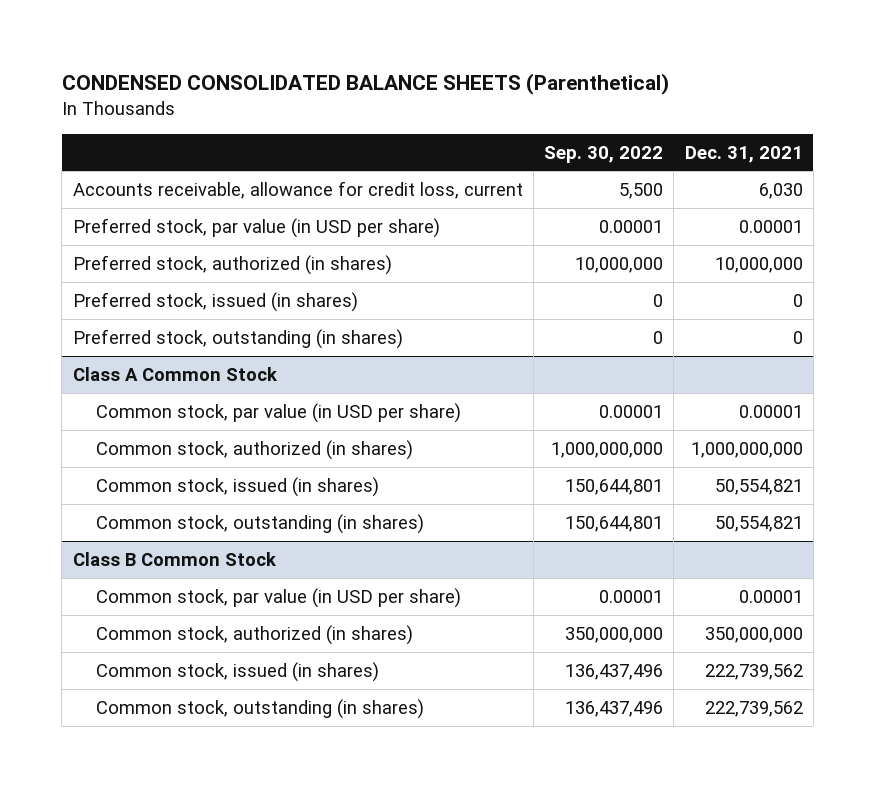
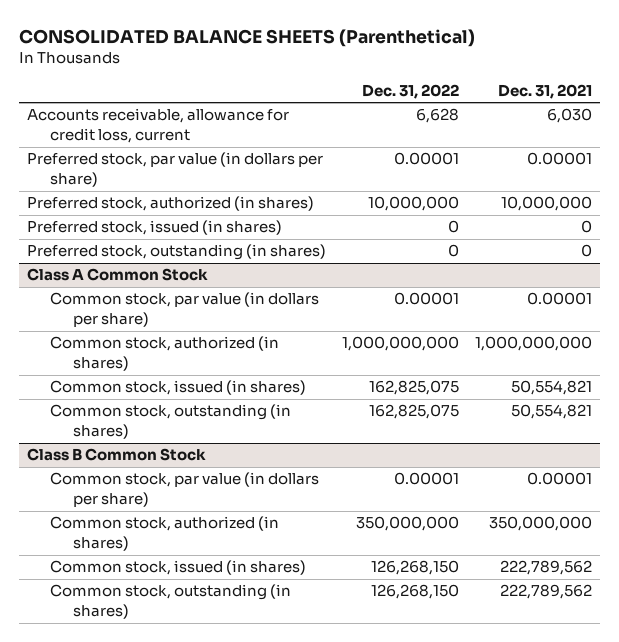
[61,73,669,96] CONDENSED CONSOLIDATED BALANCE SHEETS (Parenthetical) -> [19,28,476,47] CONSOLIDATED BALANCE SHEETS (Parenthetical)
[544,145,664,163] Sep. 30, 2022 -> none
none -> [362,84,460,100] Dec. 31, 2022
[72,217,440,238] Preferred stock, par value (in USD per share) -> [27,152,324,188] Preferred stock, par value (in dollars per share)
[95,402,461,423] Common stock, par value (in USD per share) -> [50,292,320,328] Common stock, par value (in dollars per share)
[95,587,461,608] Common stock, par value (in USD per share) -> [50,472,320,508] Common stock, par value (in dollars per share)
[704,663,803,680] 222,739,562 -> [500,560,593,576] 222,789,562
[704,700,803,717] 222,739,562 -> [500,584,593,600] 222,789,562

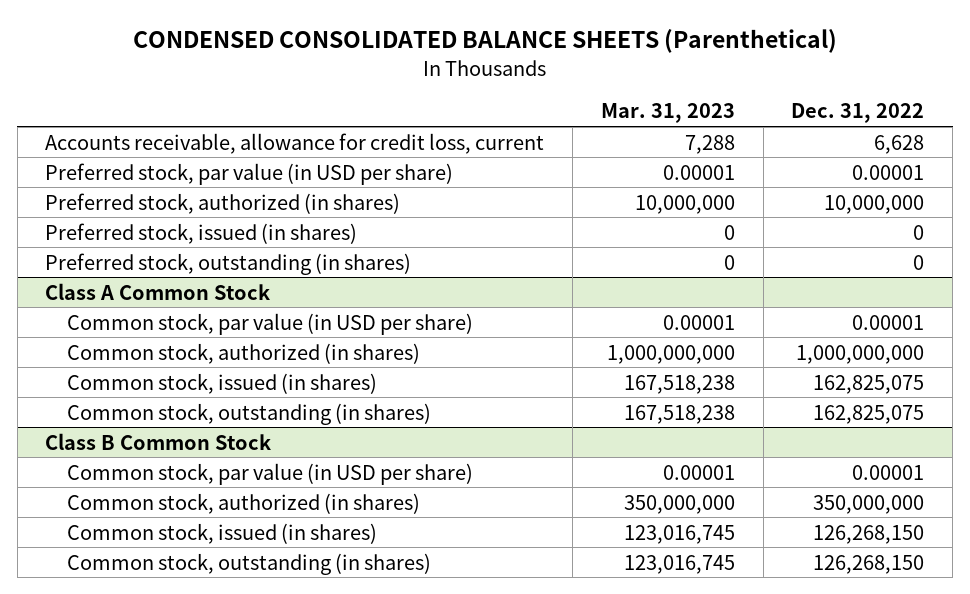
[19,28,476,47] CONSOLIDATED BALANCE SHEETS (Parenthetical) -> [132,29,837,54] CONDENSED CONSOLIDATED BALANCE SHEETS (Parenthetical)
[498,84,593,100] Dec. 31, 2021 -> none
none -> [600,103,735,124] Mar. 31, 2023
[27,152,324,188] Preferred stock, par value (in dollars per share) -> [45,162,454,185] Preferred stock, par value (in USD per share)
[50,292,320,328] Common stock, par value (in dollars per share) -> [67,312,474,335] Common stock, par value (in USD per share)
[50,472,320,508] Common stock, par value (in dollars per share) -> [67,462,474,485] Common stock, par value (in USD per share)

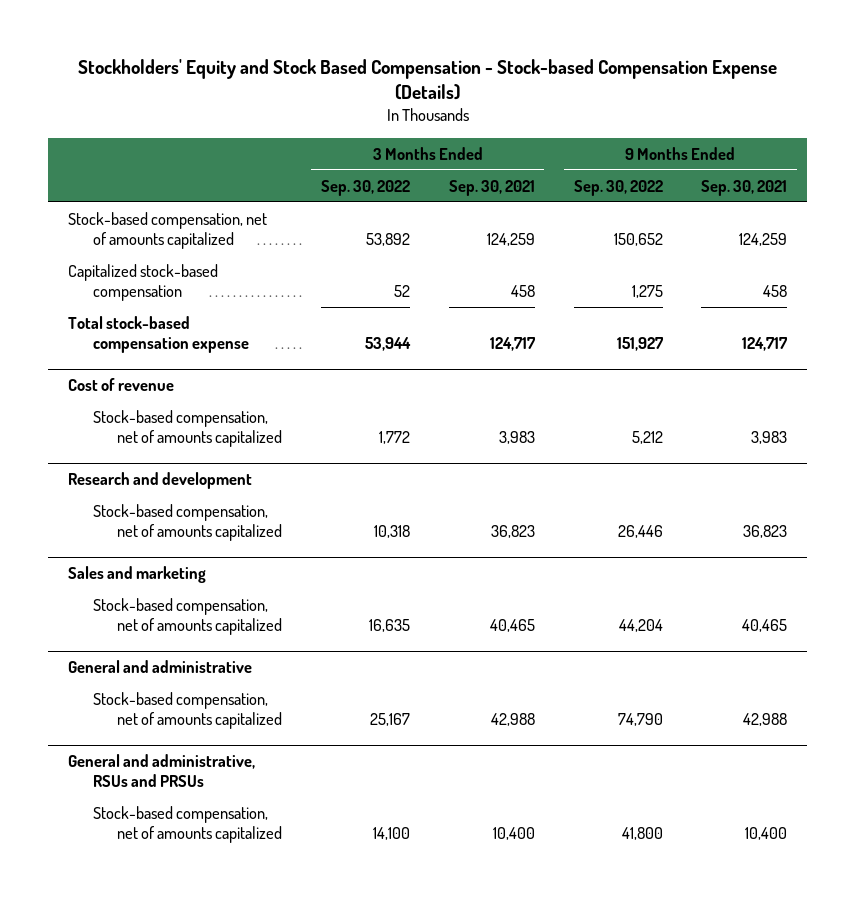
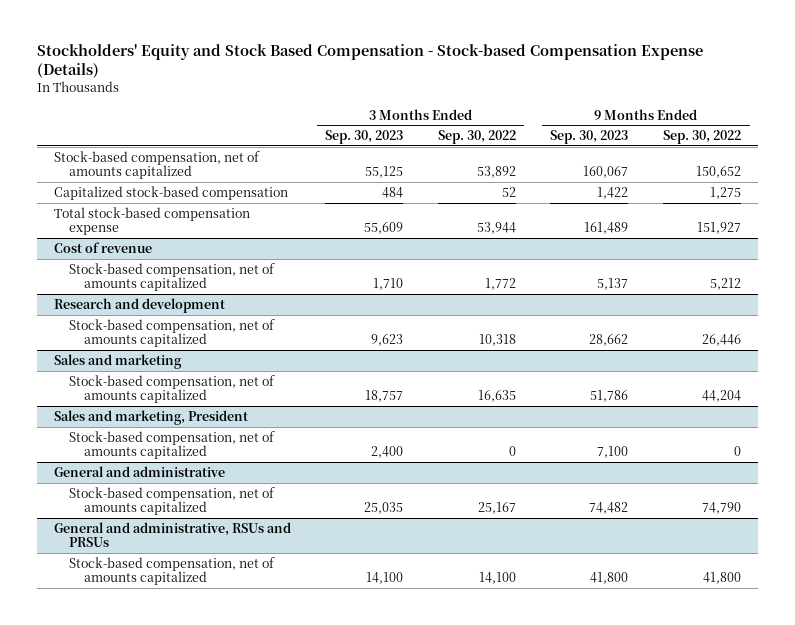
[448,179,535,196] Sep. 30, 2021 -> none
[701,179,788,196] Sep. 30, 2021 -> none
none -> [325,130,404,145] Sep. 30, 2023
none -> [550,130,629,145] Sep. 30, 2023
none -> [53,409,248,425] Sales and marketing, President
none -> [69,430,276,460] Stock-based compensation, net of amounts capitalized

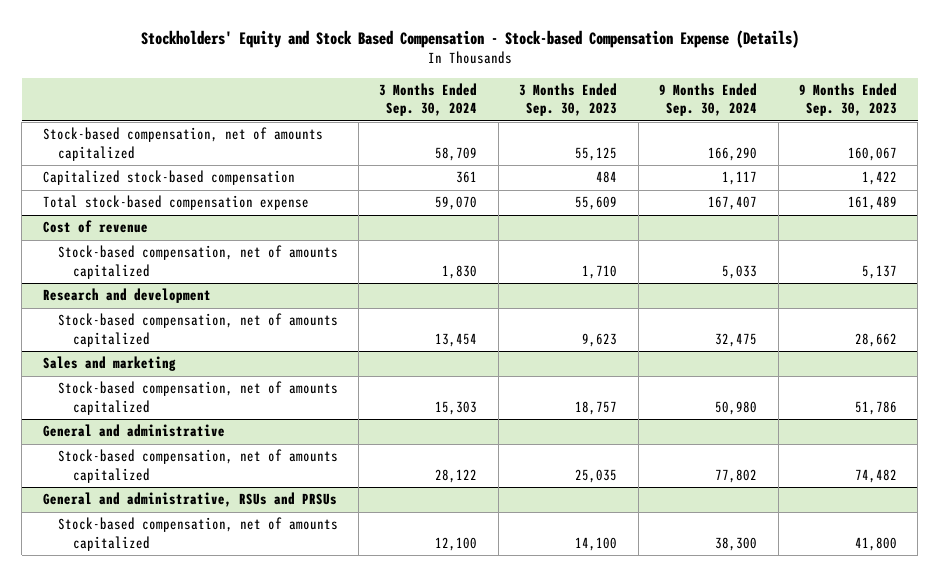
[437,130,516,145] Sep. 30, 2022 -> none
[662,130,741,145] Sep. 30, 2022 -> none
none -> [379,83,478,117] 3 Months Ended Sep. 30, 2024
none -> [659,83,758,117] 9 Months Ended Sep. 30, 2024
[53,409,248,425] Sales and marketing, President -> none
[69,430,276,460] Stock-based compensation, net of amounts capitalized -> none

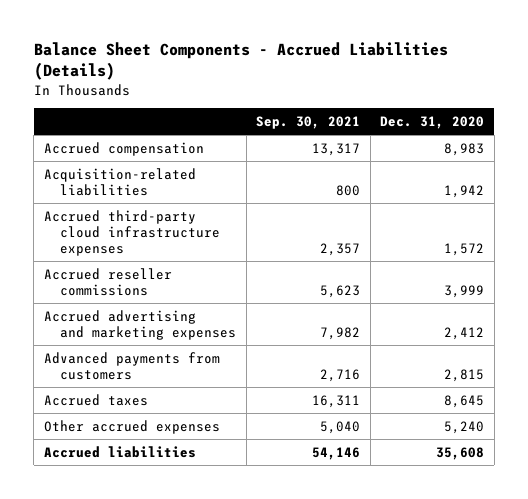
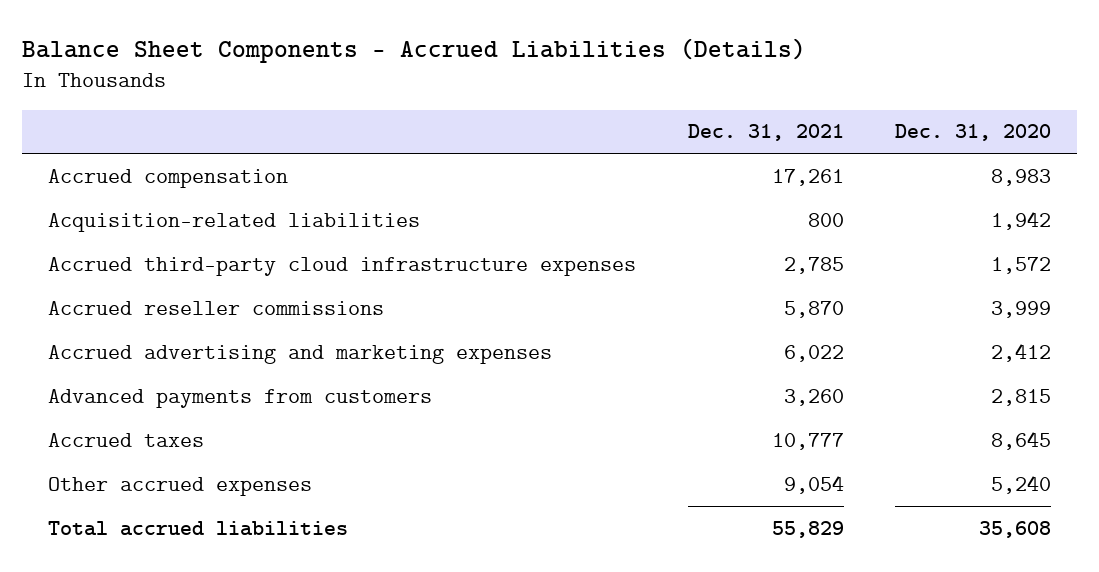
[256,116,361,130] Sep. 30, 2021 -> none
none -> [687,124,844,142] Dec. 31, 2021
[43,445,196,458] Accrued liabilities -> [48,520,349,536] Total accrued liabilities

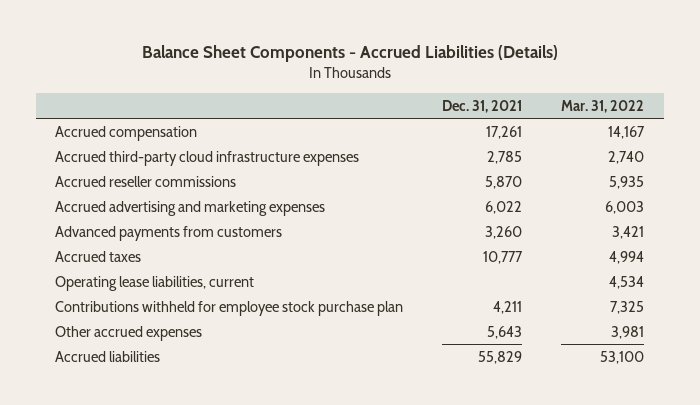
[894,124,1051,142] Dec. 31, 2020 -> none
none -> [561,99,645,113] Mar. 31, 2022
[48,212,421,232] Acquisition-related liabilities -> none
none -> [55,275,255,291] Operating lease liabilities, current
none -> [55,300,404,316] Contributions withheld for employee stock purchase plan
[783,474,844,494] 9,054 -> [487,325,523,339] 5,643
[48,520,349,536] Total accrued liabilities -> [55,350,161,362] Accrued liabilities

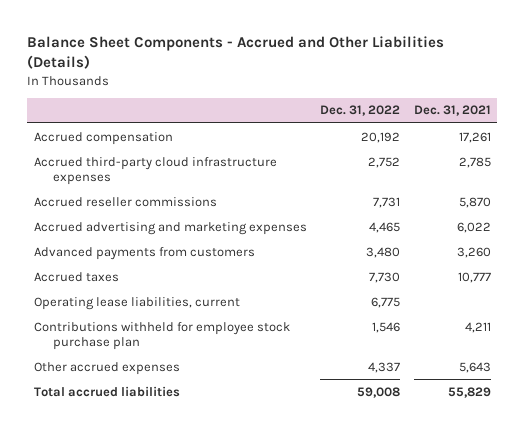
[141,45,558,63] Balance Sheet Components - Accrued Liabilities (Details) -> [27,36,445,70] Balance Sheet Components - Accrued and Other Liabilities (Details)
[561,99,645,113] Mar. 31, 2022 -> none
none -> [320,105,401,117] Dec. 31, 2022
[55,350,161,362] Accrued liabilities -> [33,385,180,397] Total accrued liabilities

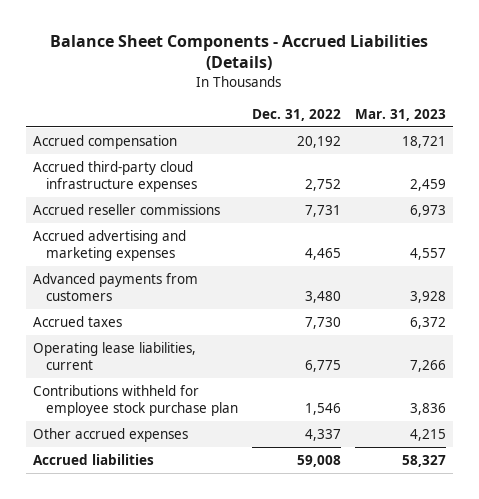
[27,36,445,70] Balance Sheet Components - Accrued and Other Liabilities (Details) -> [50,35,429,71] Balance Sheet Components - Accrued Liabilities (Details)
[413,105,491,117] Dec. 31, 2021 -> none
none -> [354,108,446,121] Mar. 31, 2023
[33,385,180,397] Total accrued liabilities -> [32,453,154,465] Accrued liabilities

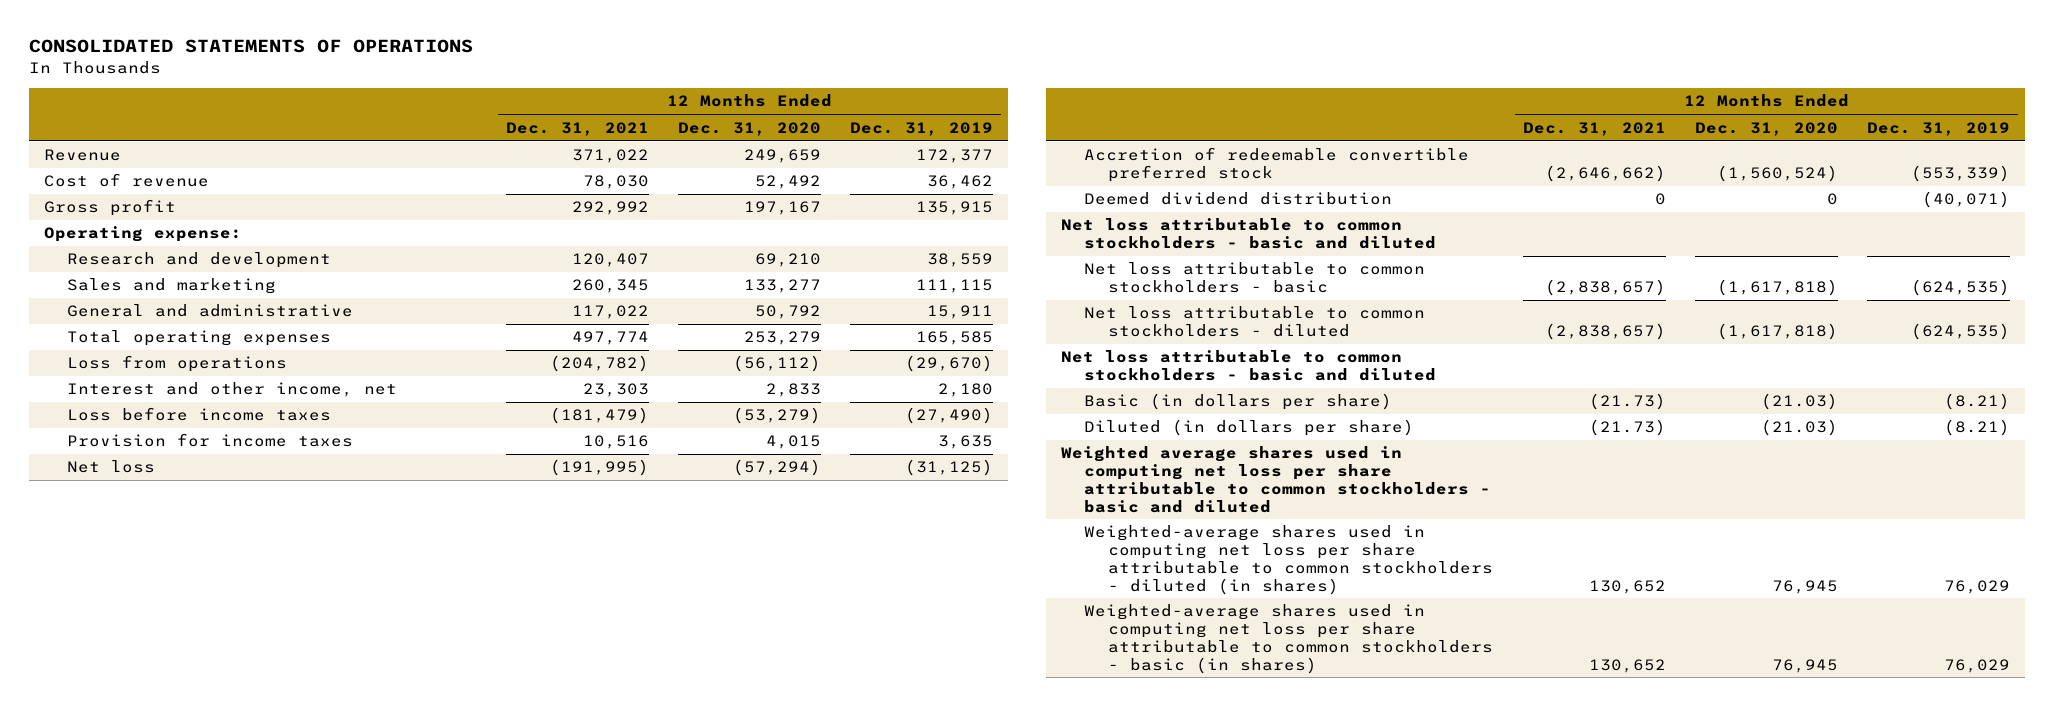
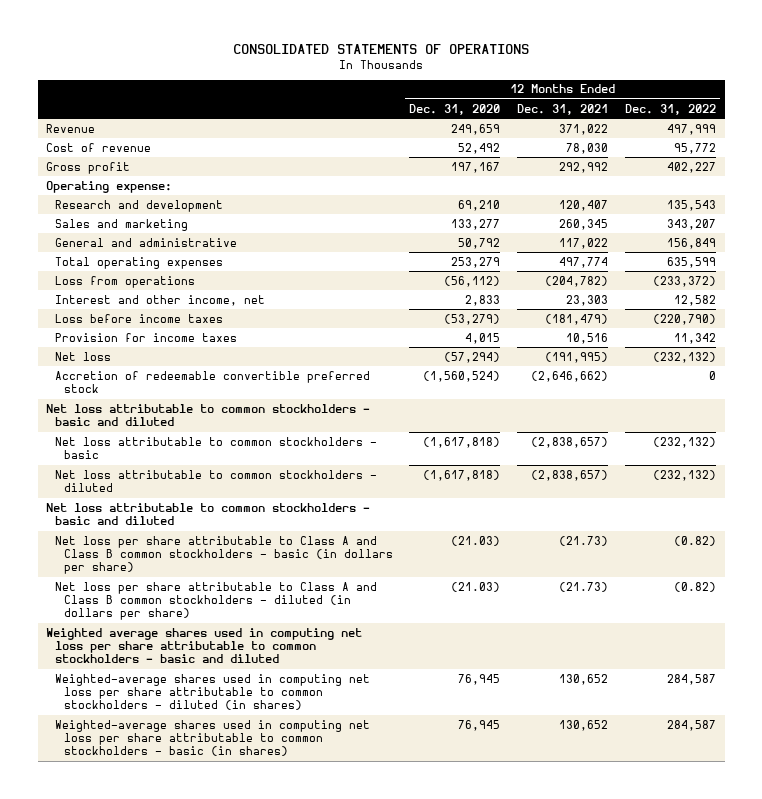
[850,121,994,136] Dec. 31, 2019 -> none
none -> [625,103,717,115] Dec. 31, 2022
[1084,192,1393,206] Deemed dividend distribution -> none
[1084,393,1393,411] Basic (in dollars per share) -> [54,535,393,575] Net loss per share attributable to Class A and Class B common stockholders - basic (in dollars per share)
[1084,419,1415,437] Diluted (in dollars per share) -> [54,581,377,621] Net loss per share attributable to Class A and Class B common stockholders - diluted (in dollars per share)

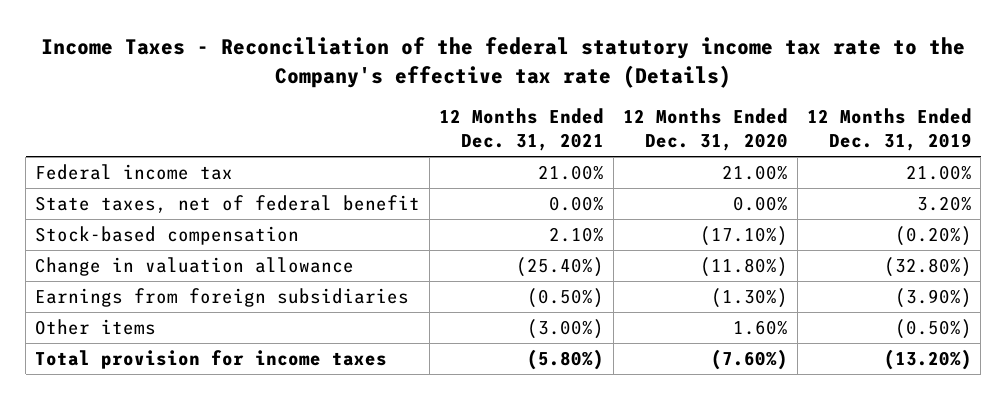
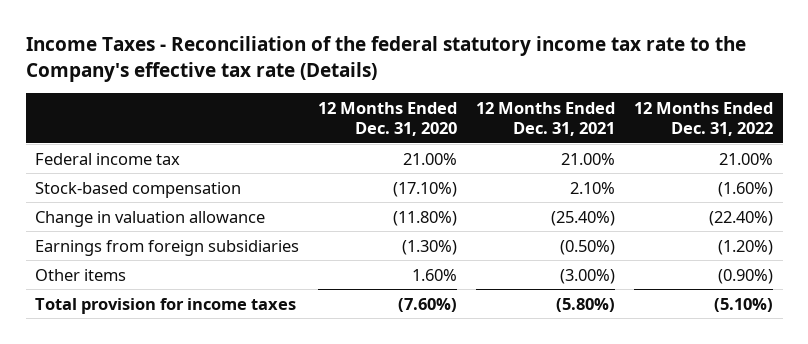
[806,108,972,151] 12 Months Ended Dec. 31, 2019 -> none
none -> [634,102,774,136] 12 Months Ended Dec. 31, 2022
[35,195,421,214] State taxes, net of federal benefit -> none

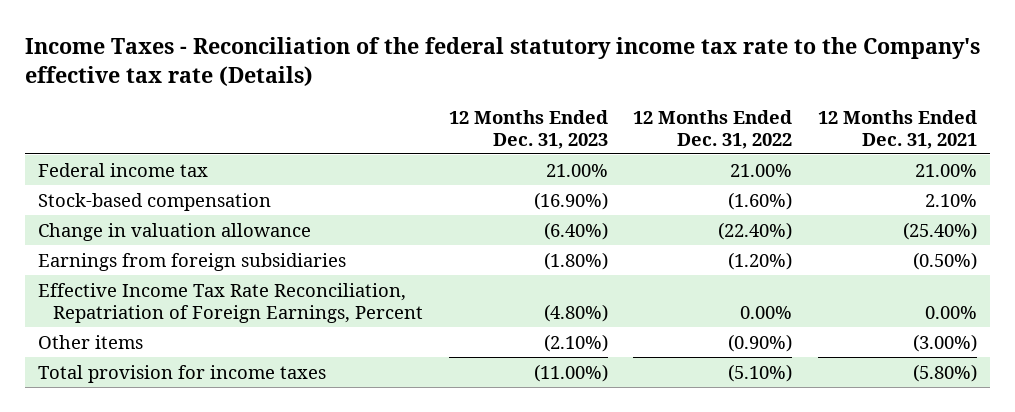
[318,102,458,136] 12 Months Ended Dec. 31, 2020 -> none
none -> [448,109,608,149] 12 Months Ended Dec. 31, 2023
none -> [38,282,423,323] Effective Income Tax Rate Reconciliation, Repatriation of Foreign Earnings, Percent

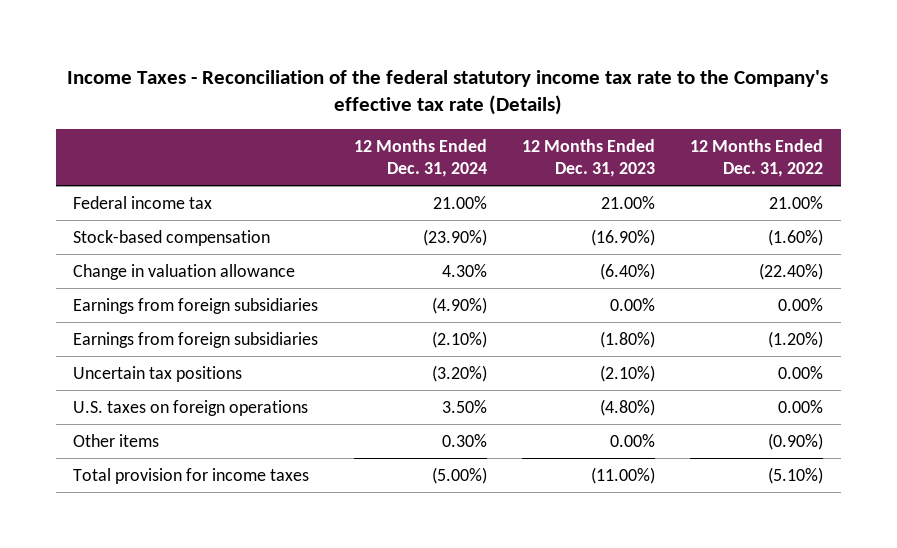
[817,109,977,149] 12 Months Ended Dec. 31, 2021 -> none
none -> [353,139,487,177] 12 Months Ended Dec. 31, 2024
none -> [73,297,319,314] Earnings from foreign subsidiaries
none -> [73,365,243,382] Uncertain tax positions
[38,282,423,323] Effective Income Tax Rate Reconciliation, Repatriation of Foreign Earnings, Percent -> [73,399,309,416] U.S. taxes on foreign operations
[543,333,608,352] (2.10%) -> [609,433,655,447] 0.00%

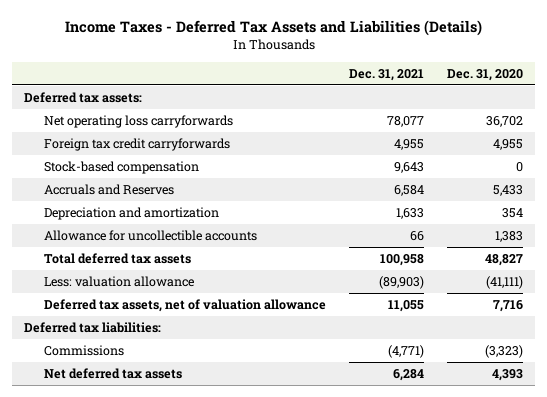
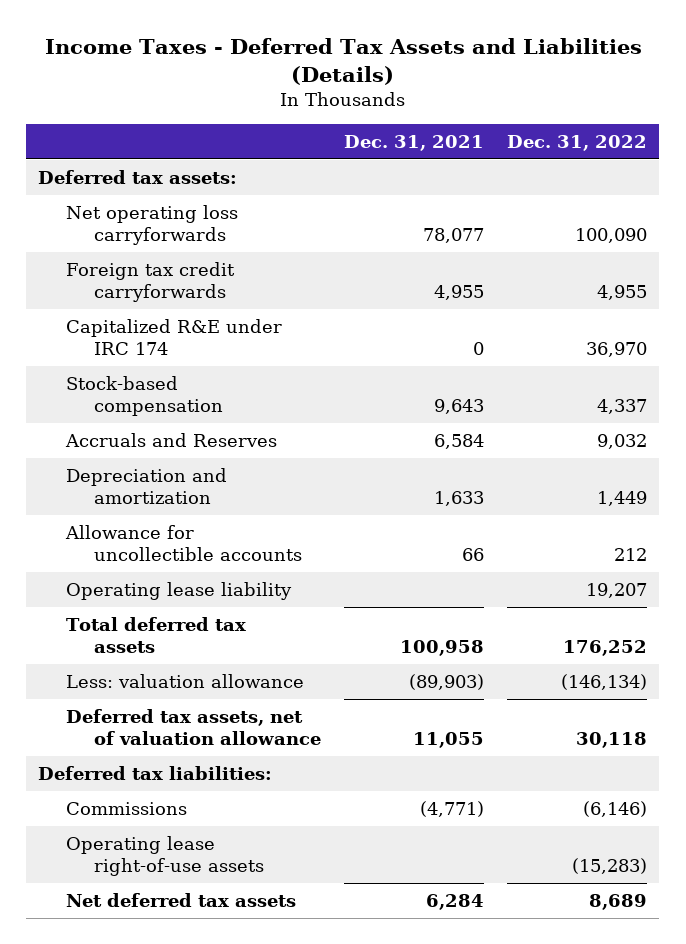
[447,68,524,81] Dec. 31, 2020 -> none
none -> [507,135,648,152] Dec. 31, 2022
none -> [66,318,283,356] Capitalized R&E under IRC 174
none -> [66,581,293,600] Operating lease liability
none -> [66,835,265,877] Operating lease right-of-use assets

